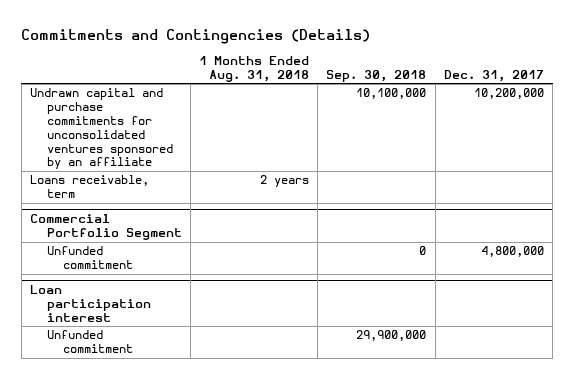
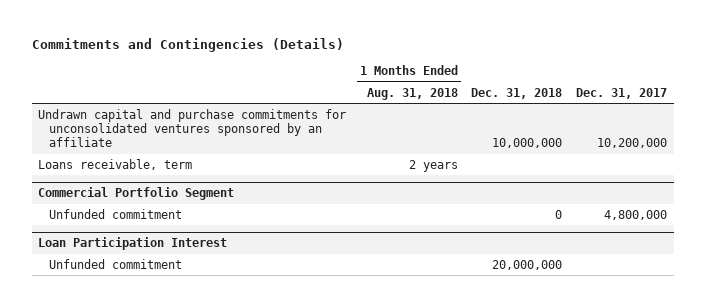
[326,69,427,82] Sep. 30, 2018 -> none
none -> [471,87,563,99] Dec. 31, 2018
[30,285,151,322] Loan participation interest -> [38,236,228,250] Loan Participation Interest

